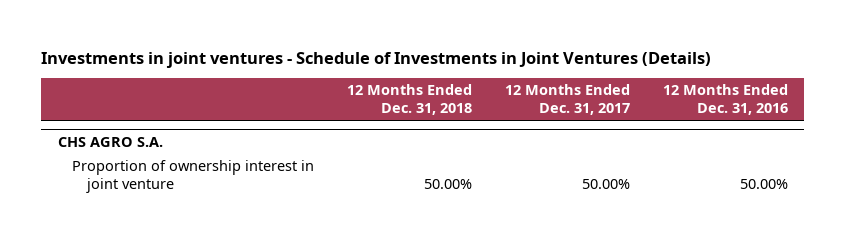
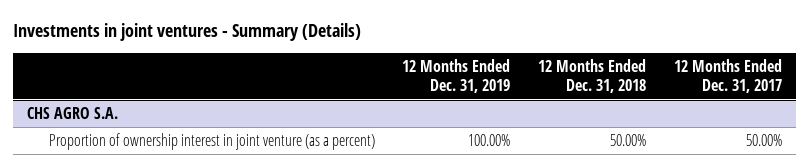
[41,51,712,68] Investments in joint ventures - Schedule of Investments in Joint Ventures (Details) -> [12,23,361,42] Investments in joint ventures - Summary (Details)
[662,84,788,116] 12 Months Ended Dec. 31, 2016 -> none
none -> [402,59,511,93] 12 Months Ended Dec. 31, 2019
[72,160,315,194] Proportion of ownership interest in joint venture -> [48,132,375,150] Proportion of ownership interest in joint venture (as a percent)

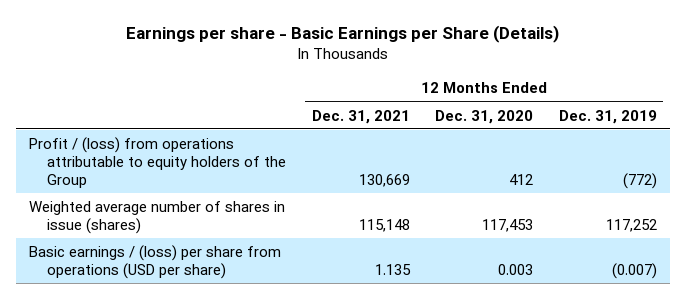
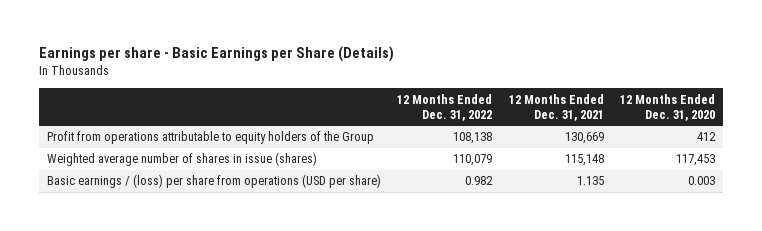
[558,109,657,124] Dec. 31, 2019 -> none
none -> [397,93,493,121] 12 Months Ended Dec. 31, 2022
[28,137,287,188] Profit / (loss) from operations attributable to equity holders of the Group -> [46,131,374,145] Profit from operations attributable to equity holders of the Group

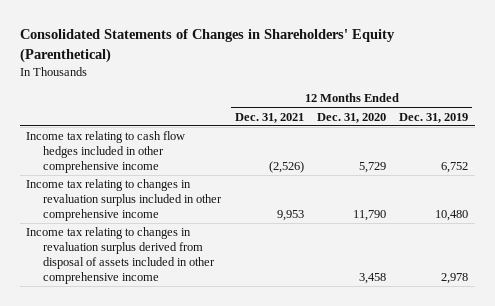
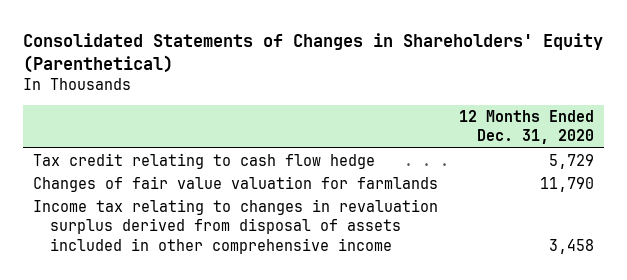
[234,112,304,123] Dec. 31, 2021 -> none
[399,112,469,123] Dec. 31, 2019 -> none
[26,131,186,173] Income tax relating to cash flow hedges included in other comprehensive income -> [33,153,376,170] Tax credit relating to cash flow hedge
[26,179,223,221] Income tax relating to changes in revaluation surplus included in other comprehensive income -> [33,176,439,193] Changes of fair value valuation for farmlands

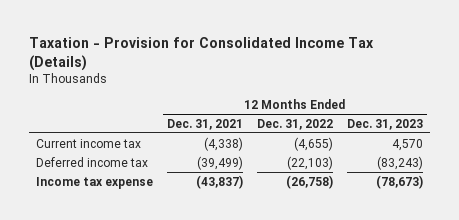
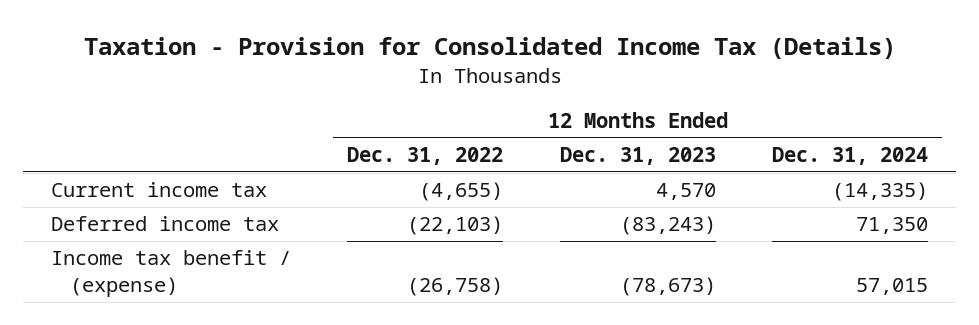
[166,118,243,130] Dec. 31, 2021 -> none
none -> [771,147,928,166] Dec. 31, 2024
[35,176,153,189] Income tax expense -> [51,250,292,298] Income tax benefit / (expense)

